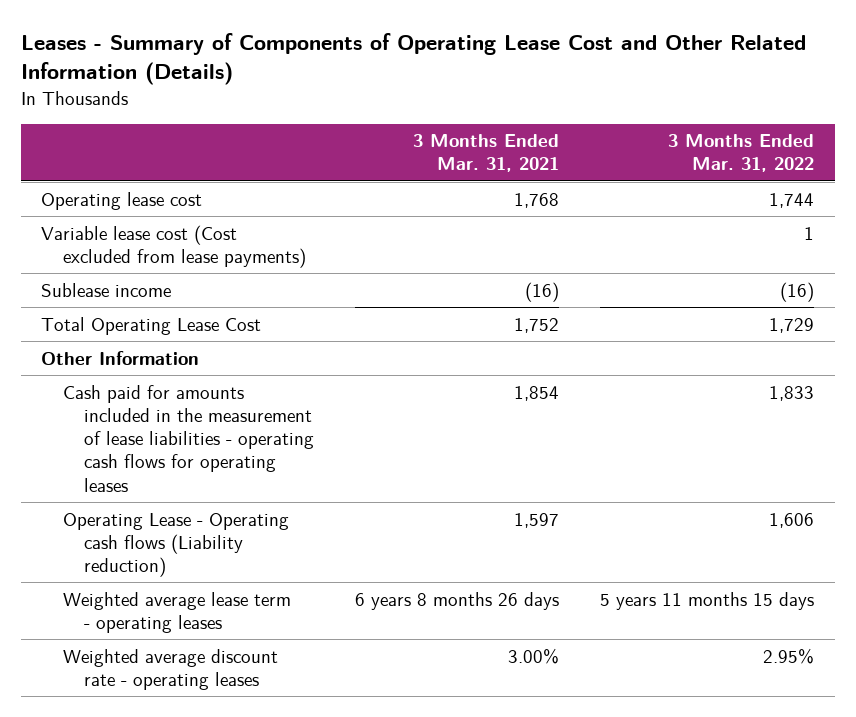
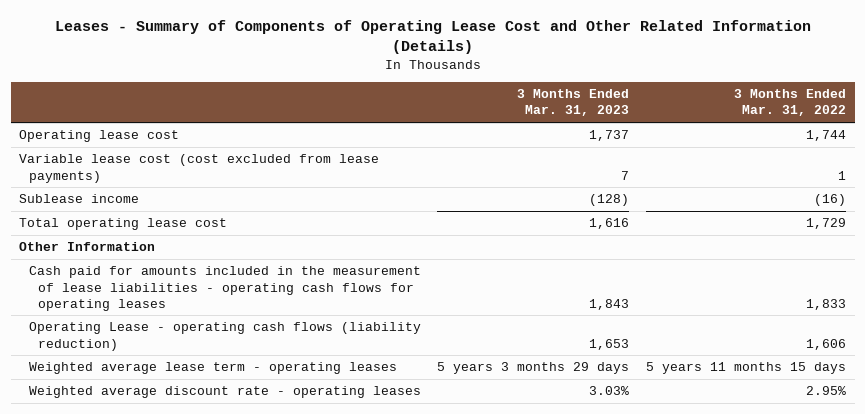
[413,134,560,173] 3 Months Ended Mar. 31, 2021 -> none
none -> [517,89,630,117] 3 Months Ended Mar. 31, 2023
[41,224,306,268] Variable lease cost (Cost excluded from lease payments) -> [19,154,380,183] Variable lease cost (cost excluded from lease payments)
[41,316,262,335] Total Operating Lease Cost -> [19,218,228,231] Total operating lease cost
[62,512,289,578] Operating Lease - Operating cash flows (Liability reduction) -> [28,322,421,351] Operating Lease - operating cash flows (liability reduction)

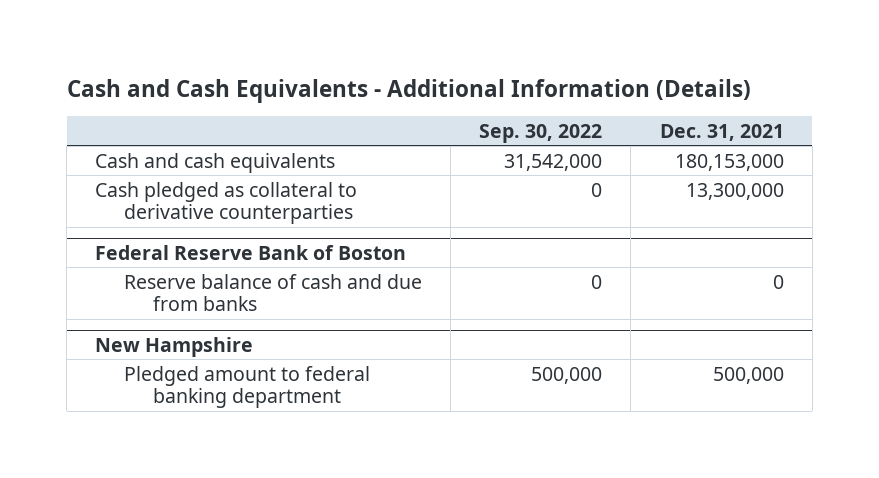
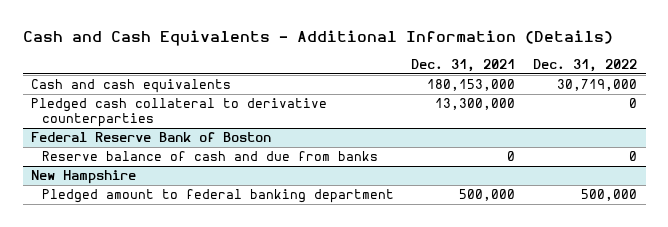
[479,123,603,143] Sep. 30, 2022 -> none
none -> [533,58,638,72] Dec. 31, 2022
[95,181,358,225] Cash pledged as collateral to derivative counterparties -> [31,98,328,128] Pledged cash collateral to derivative counterparties

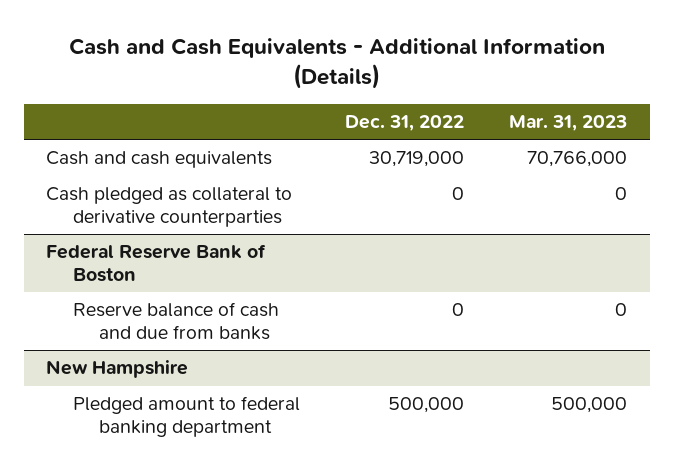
[411,58,516,72] Dec. 31, 2021 -> none
none -> [509,115,628,132] Mar. 31, 2023
[31,98,328,128] Pledged cash collateral to derivative counterparties -> [46,187,293,228] Cash pledged as collateral to derivative counterparties

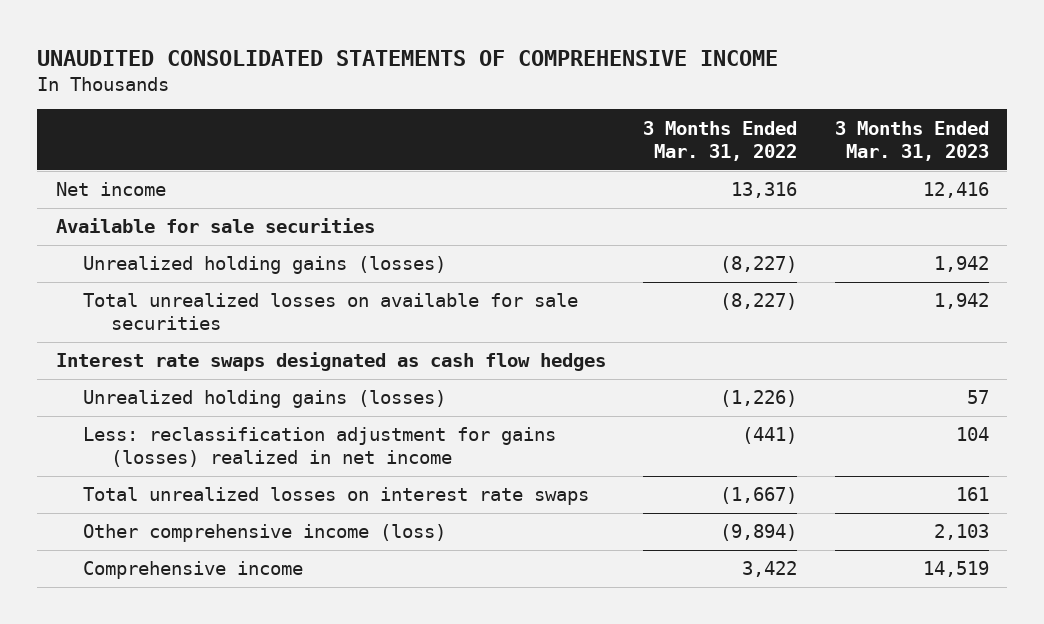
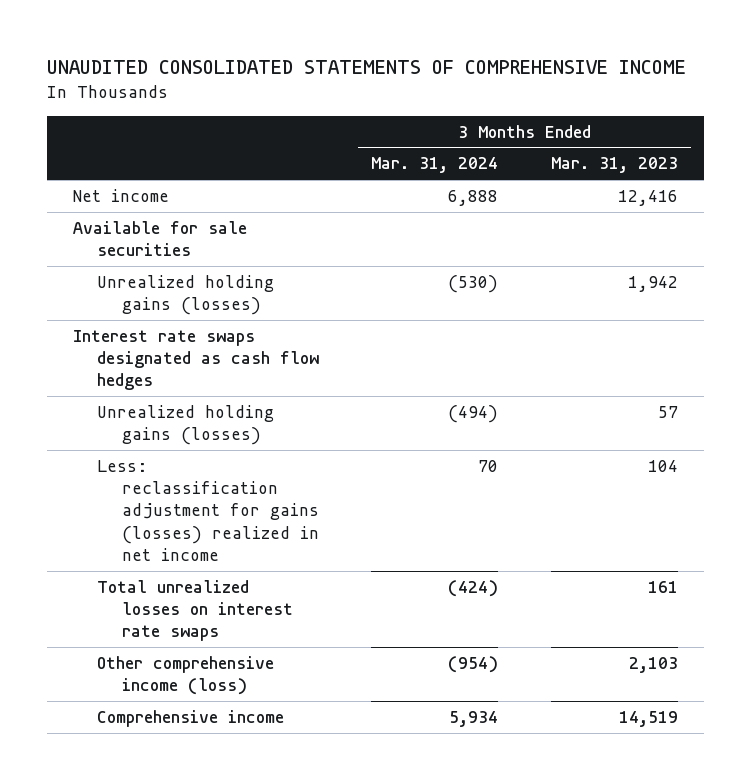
[643,120,798,161] 3 Months Ended Mar. 31, 2022 -> none
none -> [371,157,499,174] Mar. 31, 2024
[83,293,579,331] Total unrealized losses on available for sale securities -> none

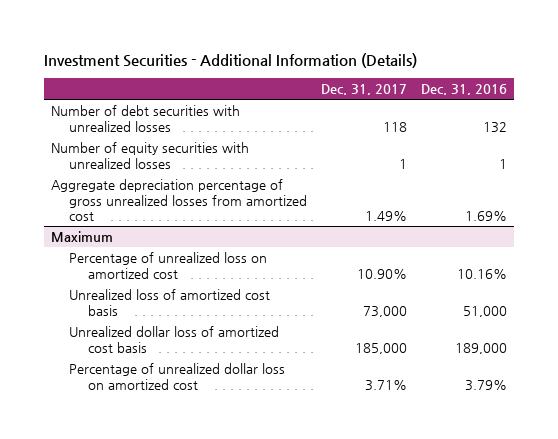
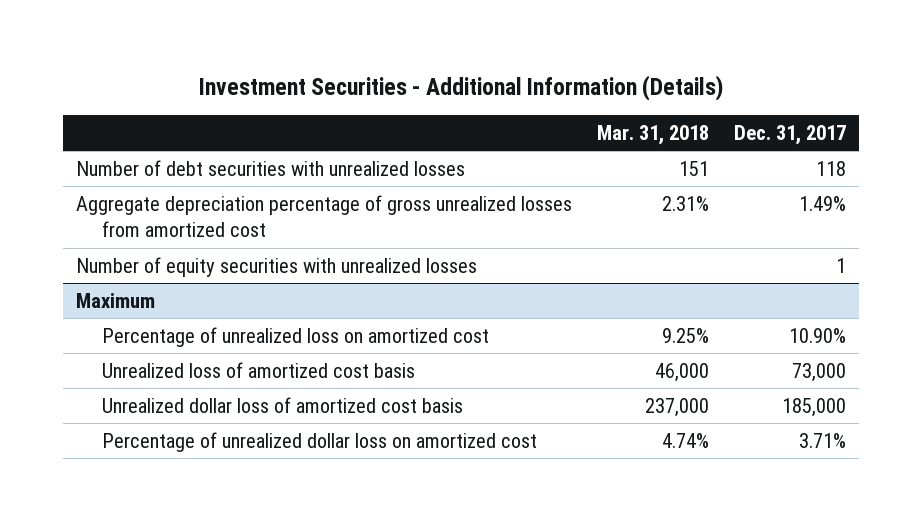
[421,84,508,96] Dec. 31, 2016 -> none
none -> [597,124,710,145] Mar. 31, 2018
[51,142,250,169] Number of equity securities with unrealized losses -> [75,256,477,277] Number of equity securities with unrealized losses

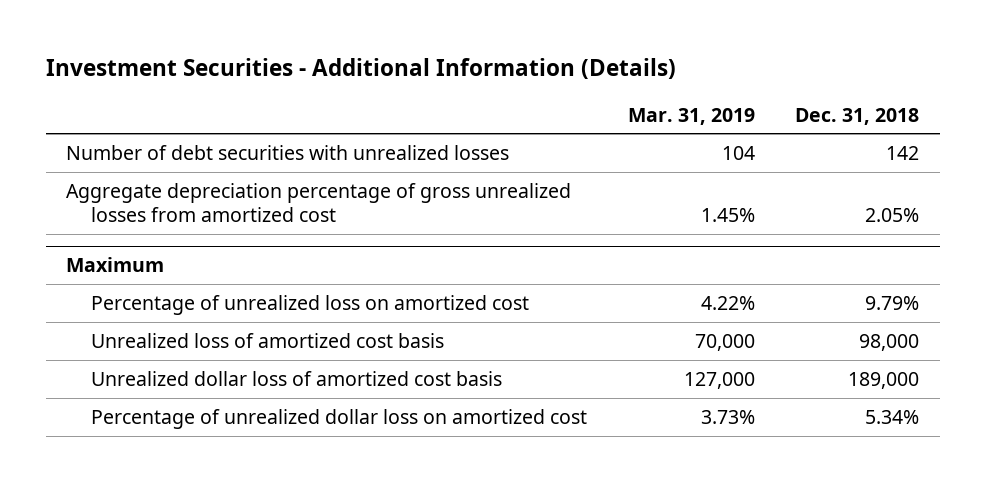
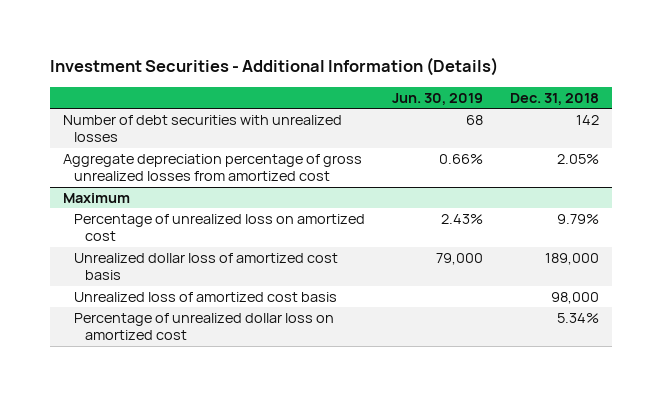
[627,107,755,125] Mar. 31, 2019 -> none
none -> [392,92,484,105] Jun. 30, 2019
[90,332,444,348] Unrealized loss of amortized cost basis -> [74,291,338,302] Unrealized loss of amortized cost basis

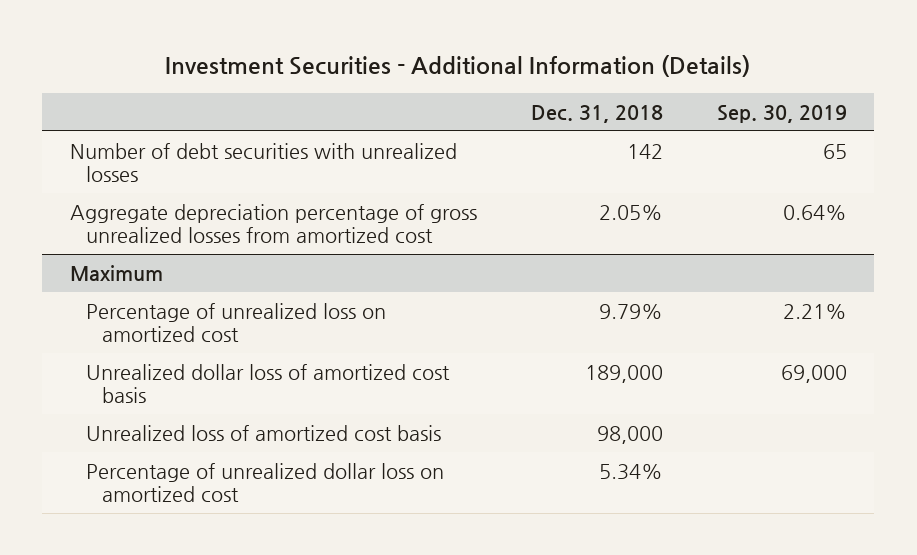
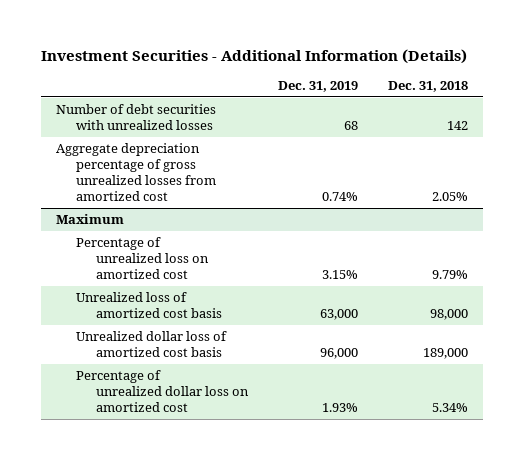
[717,104,848,123] Sep. 30, 2019 -> none
none -> [277,81,358,93] Dec. 31, 2019
[85,363,450,404] Unrealized dollar loss of amortized cost basis -> [75,331,227,357] Unrealized dollar loss of amortized cost basis

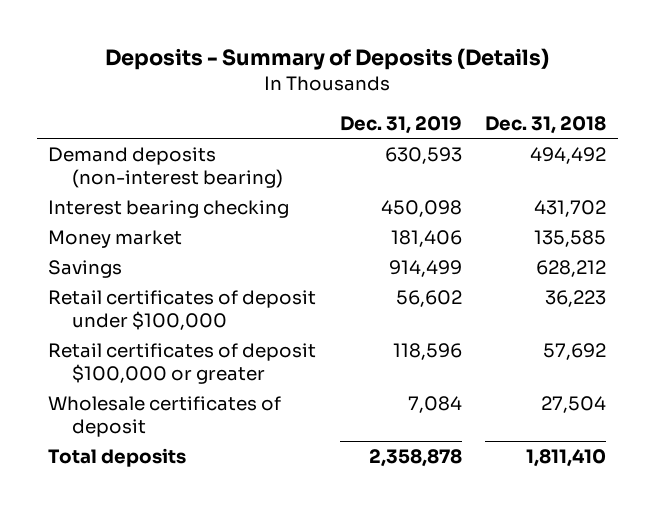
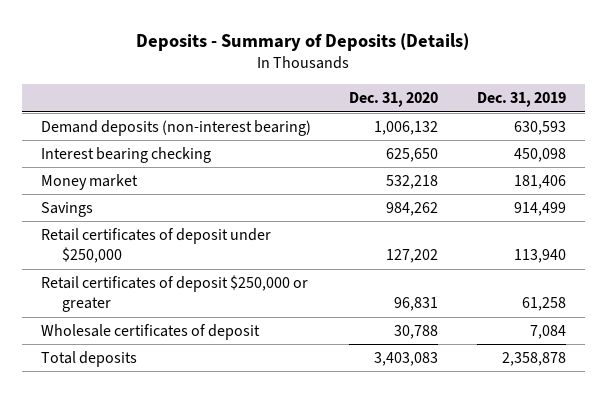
[484,116,606,135] Dec. 31, 2018 -> none
none -> [349,92,439,108] Dec. 31, 2020
[48,289,317,330] Retail certificates of deposit under $100,000 -> [41,227,272,264] Retail certificates of deposit under $250,000
[395,289,462,307] 56,602 -> [513,249,566,264] 113,940
[48,342,317,384] Retail certificates of deposit $100,000 or greater -> [41,274,309,313] Retail certificates of deposit $250,000 or greater
[392,342,462,360] 118,596 -> [521,297,566,312] 61,258

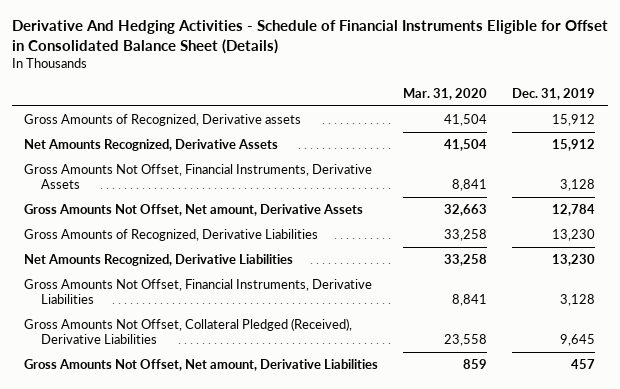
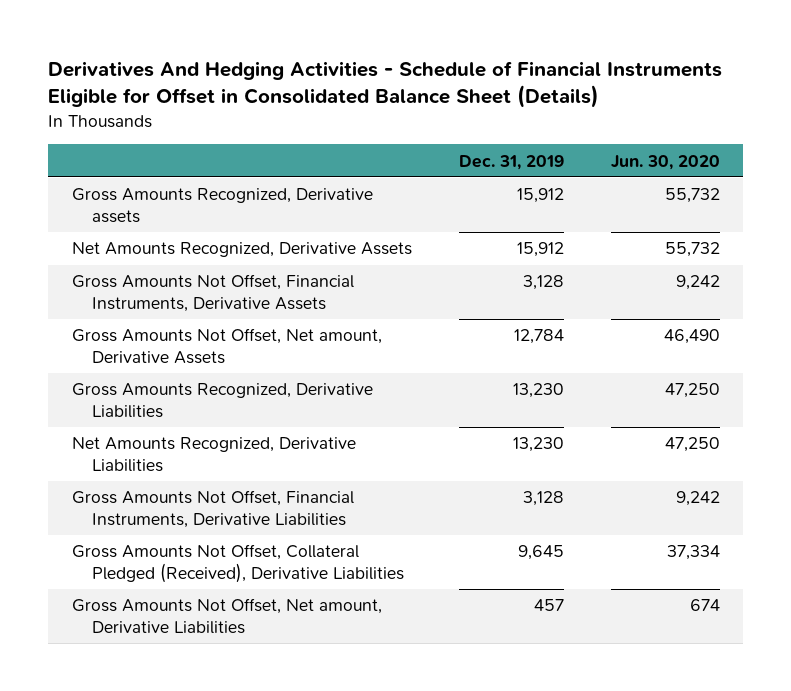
[11,20,608,54] Derivative And Hedging Activities - Schedule of Financial Instruments Eligible for Offset in Consolidated Balance Sheet (Details) -> [48,60,723,108] Derivatives And Hedging Activities - Schedule of Financial Instruments Eligible for Offset in Consolidated Balance Sheet (Details)
[403,87,488,100] Mar. 31, 2020 -> none
none -> [610,154,720,170] Jun. 30, 2020
[24,114,302,127] Gross Amounts of Recognized, Derivative assets -> [71,188,373,224] Gross Amounts Recognized, Derivative assets
[24,229,319,242] Gross Amounts of Recognized, Derivative Liabilities -> [71,383,373,419] Gross Amounts Recognized, Derivative Liabilities

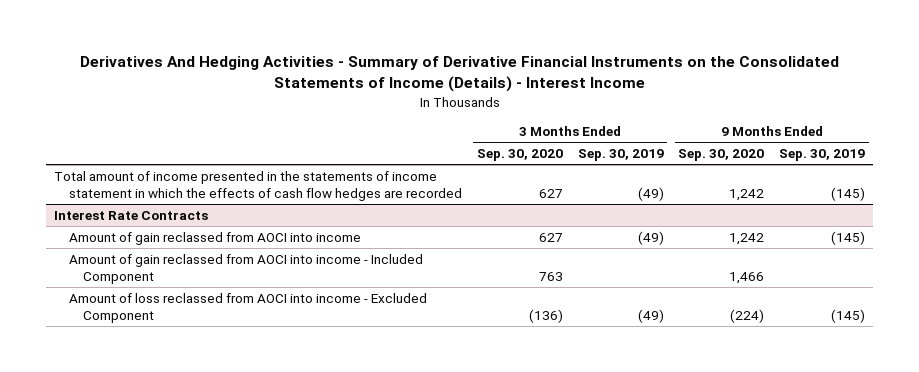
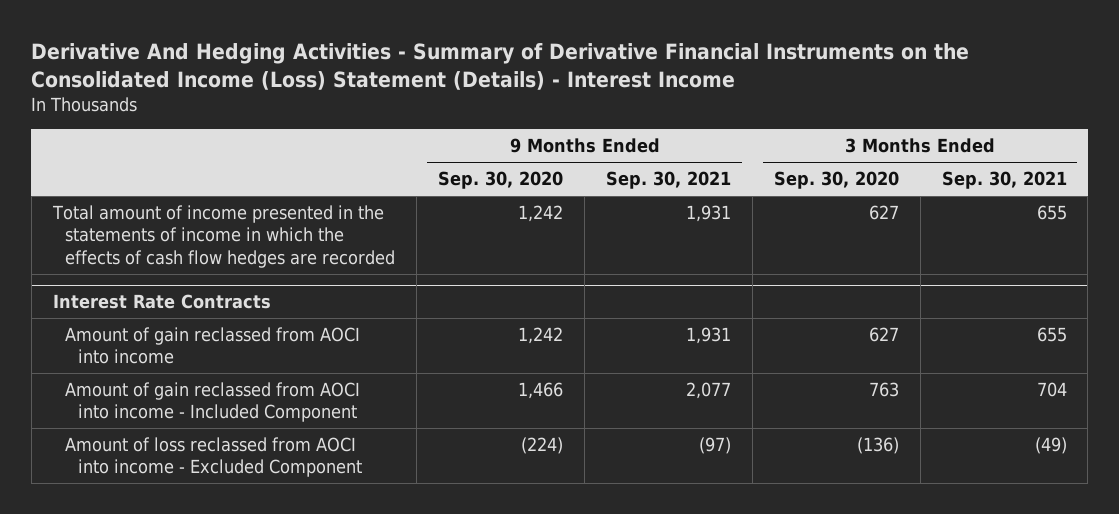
[79,56,839,93] Derivatives And Hedging Activities - Summary of Derivative Financial Instruments on the Consolidated Statements of Income (Details) - Interest Income -> [31,43,970,91] Derivative And Hedging Activities - Summary of Derivative Financial Instruments on the Consolidated Income (Loss) Statement (Details) - Interest Income
[577,148,664,161] Sep. 30, 2019 -> none
[779,148,866,161] Sep. 30, 2019 -> none
none -> [605,171,731,190] Sep. 30, 2021
none -> [941,171,1067,190] Sep. 30, 2021
[53,170,462,201] Total amount of income presented in the statements of income statement in which the effects of cash flow hedges are recorded -> [51,205,396,268] Total amount of income presented in the statements of income in which the effects of cash flow hedges are recorded

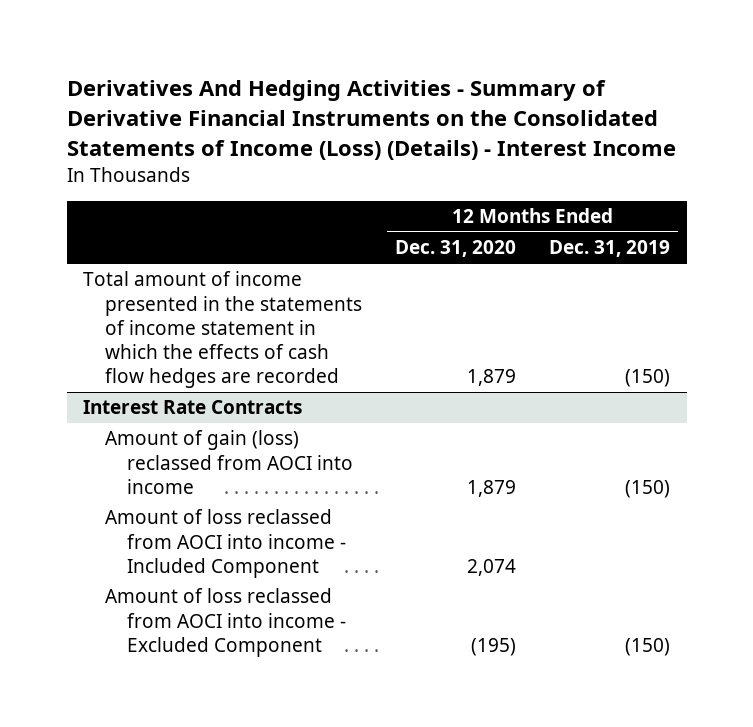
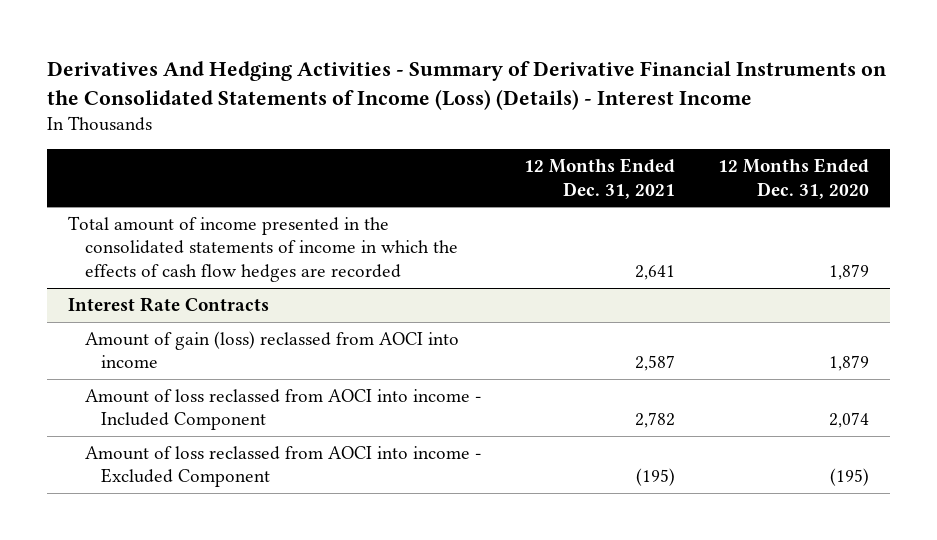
[549,240,671,258] Dec. 31, 2019 -> none
none -> [523,158,675,199] 12 Months Ended Dec. 31, 2021
[83,271,363,389] Total amount of income presented in the statements of income statement in which the effects of cash flow hedges are recorded -> [68,216,458,282] Total amount of income presented in the consolidated statements of income in which the effects of cash flow hedges are recorded

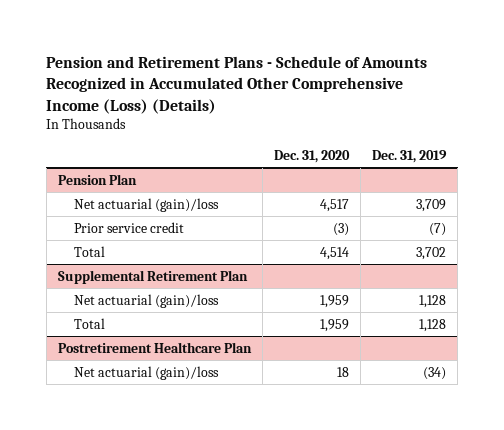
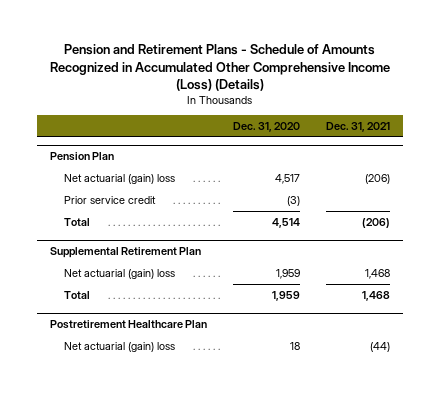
[372,149,448,163] Dec. 31, 2019 -> none
none -> [326,121,391,132] Dec. 31, 2021
[74,197,220,212] Net actuarial (gain)/loss -> [64,173,176,184] Net actuarial (gain) loss
[74,293,220,308] Net actuarial (gain)/loss -> [64,268,176,279] Net actuarial (gain) loss
[74,365,220,380] Net actuarial (gain)/loss -> [64,341,176,352] Net actuarial (gain) loss

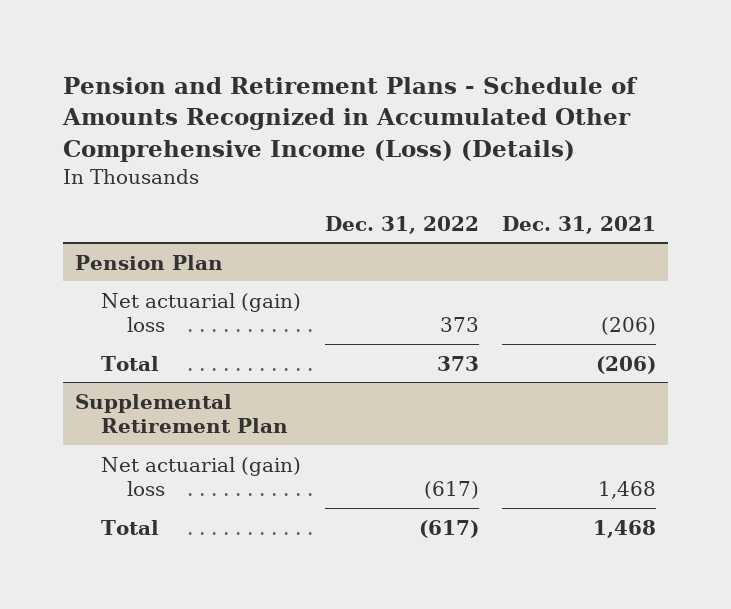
[233,121,301,132] Dec. 31, 2020 -> none
none -> [324,215,479,234] Dec. 31, 2022
[64,195,157,204] Prior service credit -> none
[50,319,208,329] Postretirement Healthcare Plan -> none
[64,341,176,352] Net actuarial (gain) loss -> none

